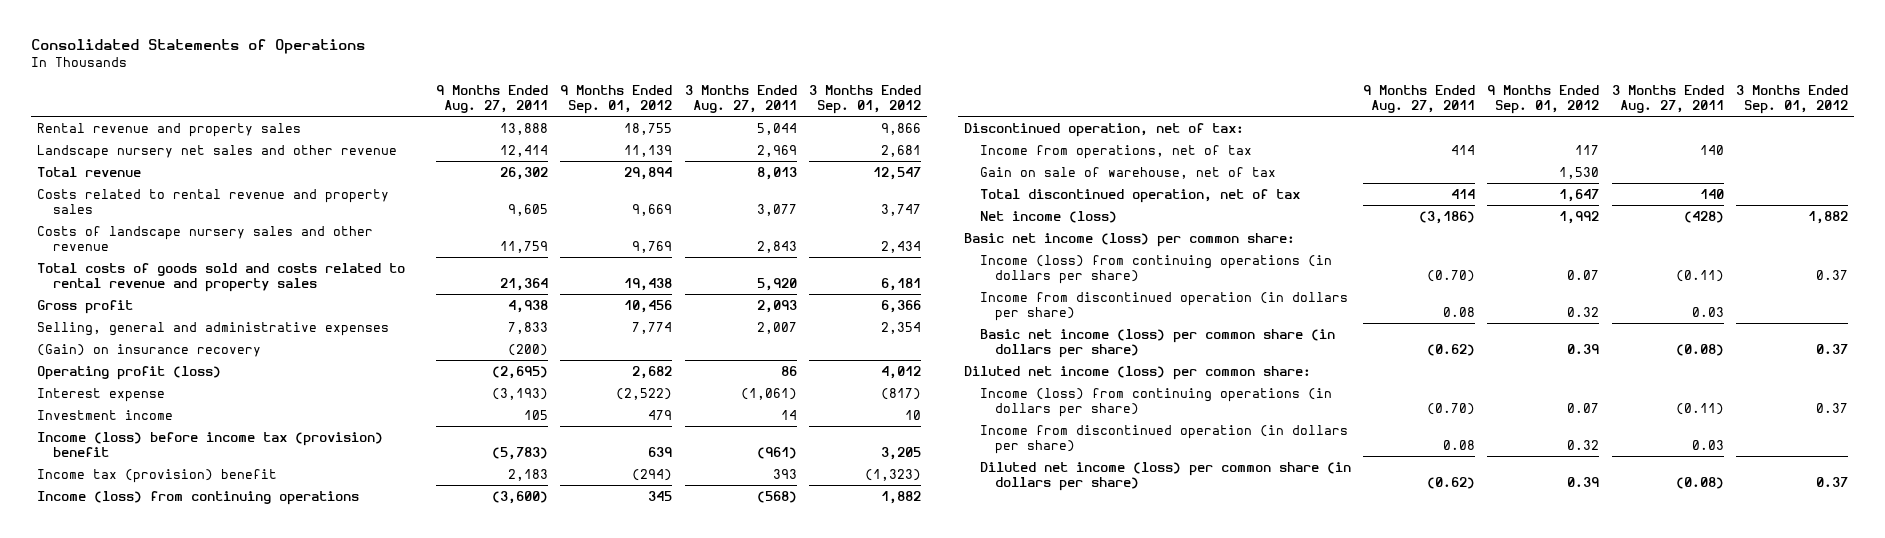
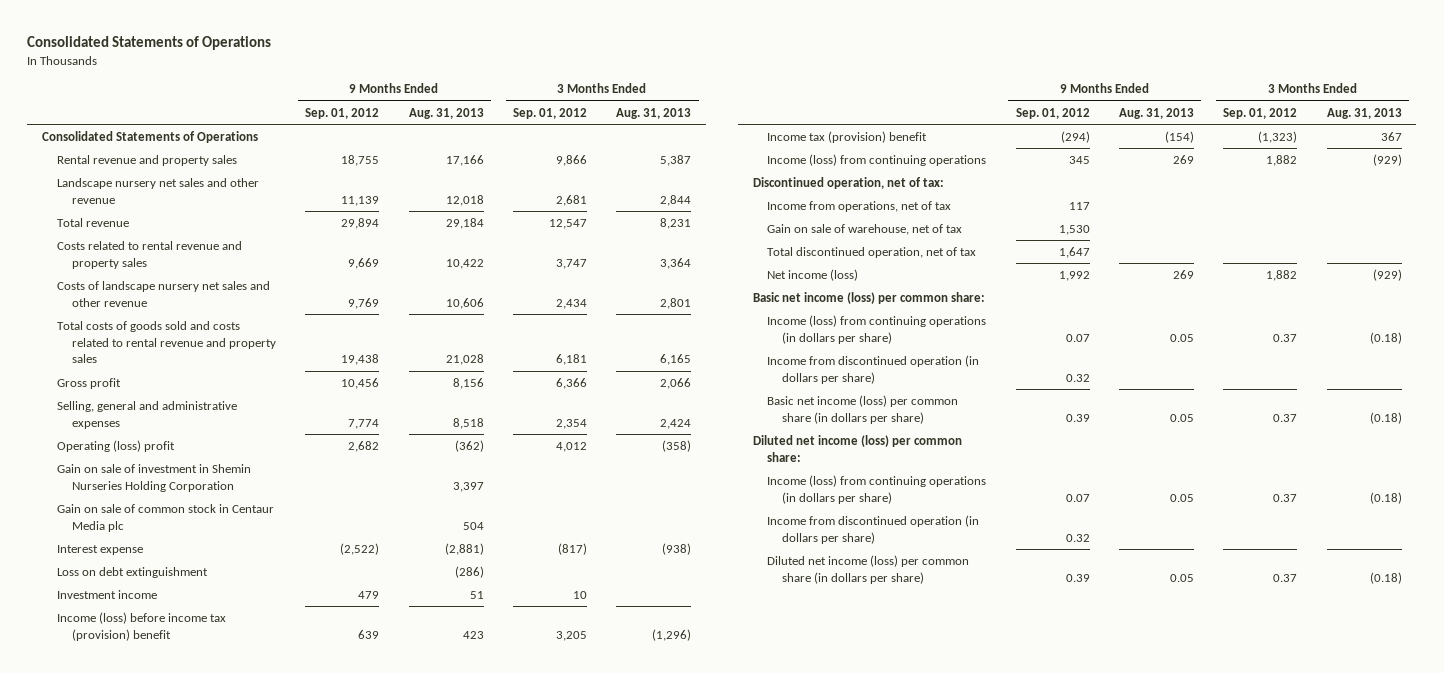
[436,84,549,114] 9 Months Ended Aug. 27, 2011 -> none
[684,84,797,114] 3 Months Ended Aug. 27, 2011 -> none
none -> [408,107,484,119] Aug. 31, 2013
none -> [616,107,692,119] Aug. 31, 2013
none -> [42,130,259,143] Consolidated Statements of Operations
[37,225,374,252] Costs of landscape nursery sales and other revenue -> [56,280,270,307] Costs of landscape nursery net sales and other revenue
[37,343,262,357] (Gain) on insurance recovery -> none
[37,365,222,380] Operating profit (loss) -> [56,439,175,452] Operating (loss) profit
none -> [56,463,251,492] Gain on sale of investment in Shemin Nurseries Holding Corporation
none -> [56,503,274,532] Gain on sale of common stock in Centaur Media plc
none -> [56,566,208,578] Loss on debt extinguishment

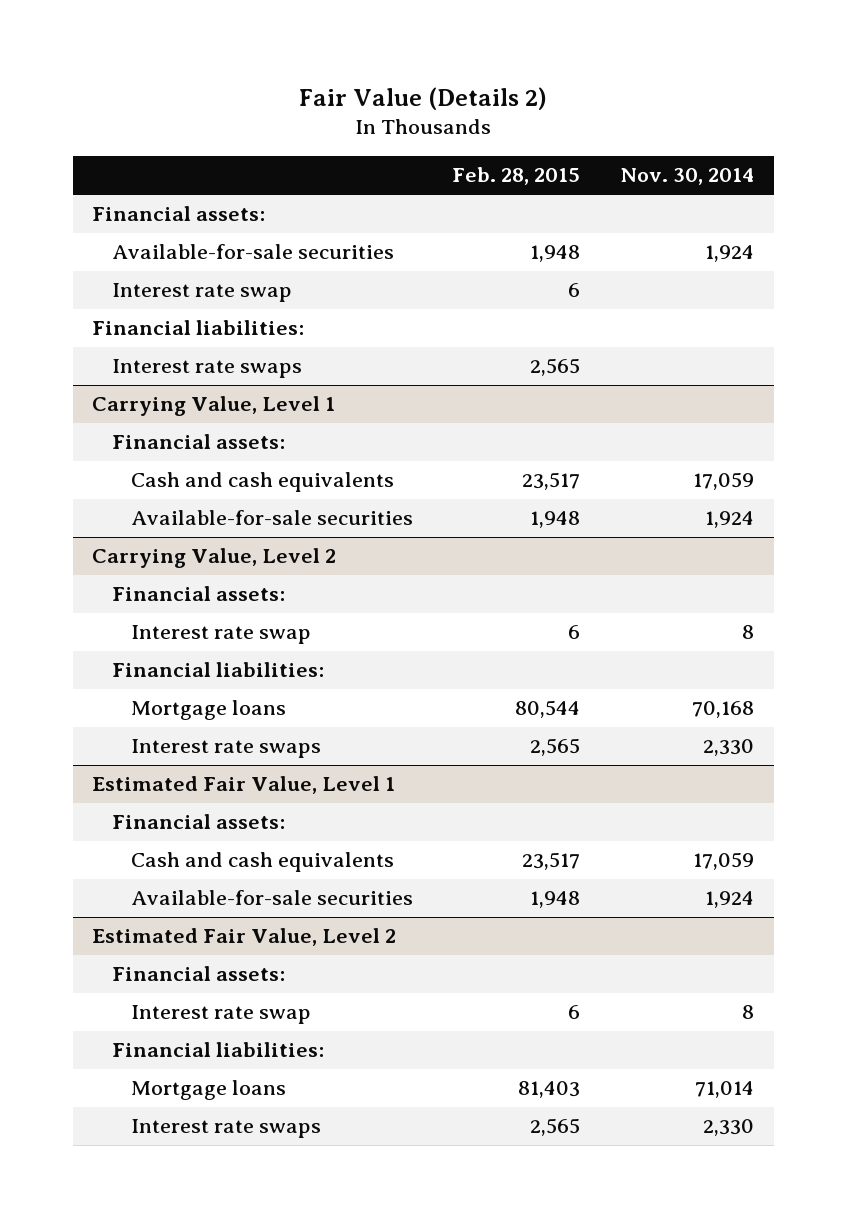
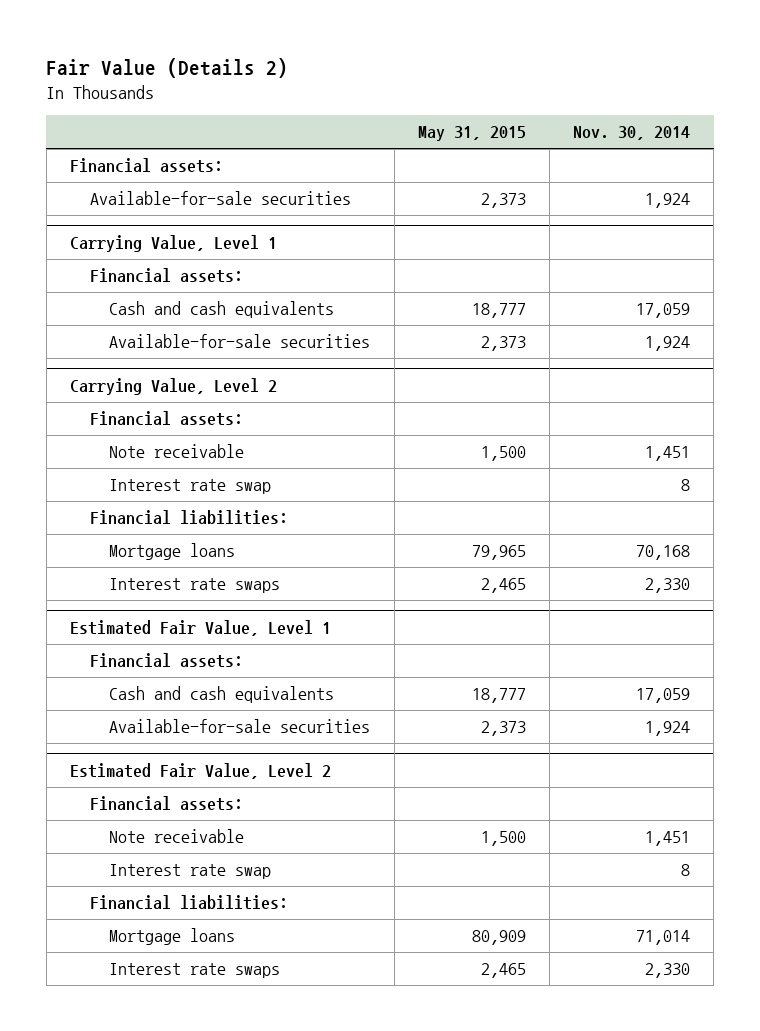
[452,167,581,186] Feb. 28, 2015 -> none
none -> [417,126,526,142] May 31, 2015
[111,283,292,303] Interest rate swap -> none
[92,320,305,336] Financial liabilities: -> none
[111,359,302,379] Interest rate swaps -> none
none -> [109,444,245,459] Note receivable
none -> [109,829,245,844] Note receivable

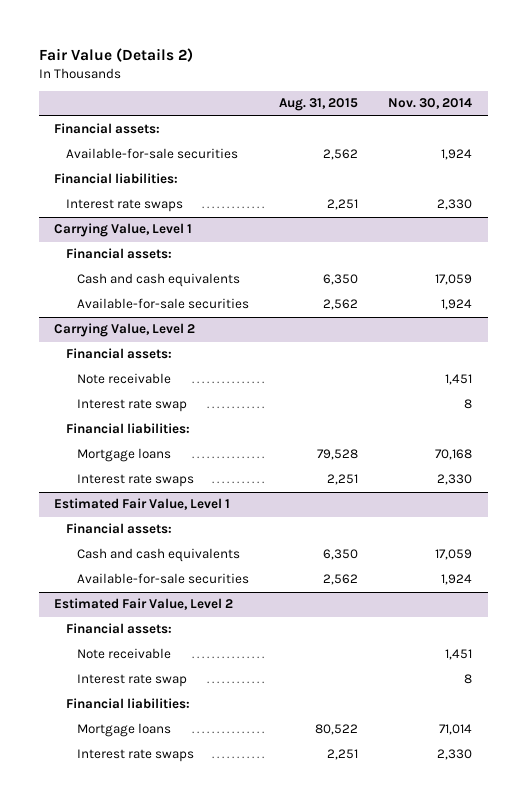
[417,126,526,142] May 31, 2015 -> none
none -> [279,98,359,112] Aug. 31, 2015
none -> [53,173,178,185] Financial liabilities:
none -> [65,199,183,213] Interest rate swaps

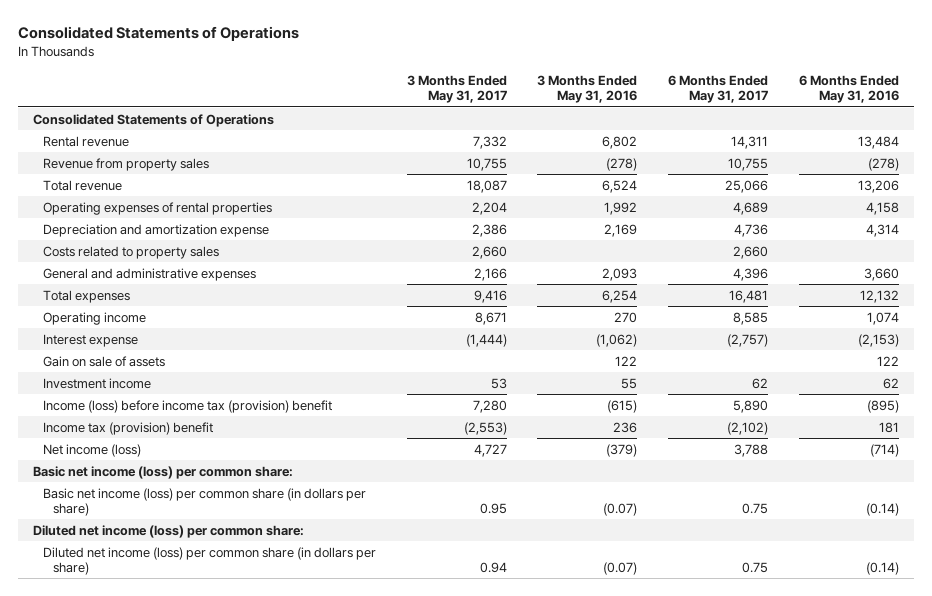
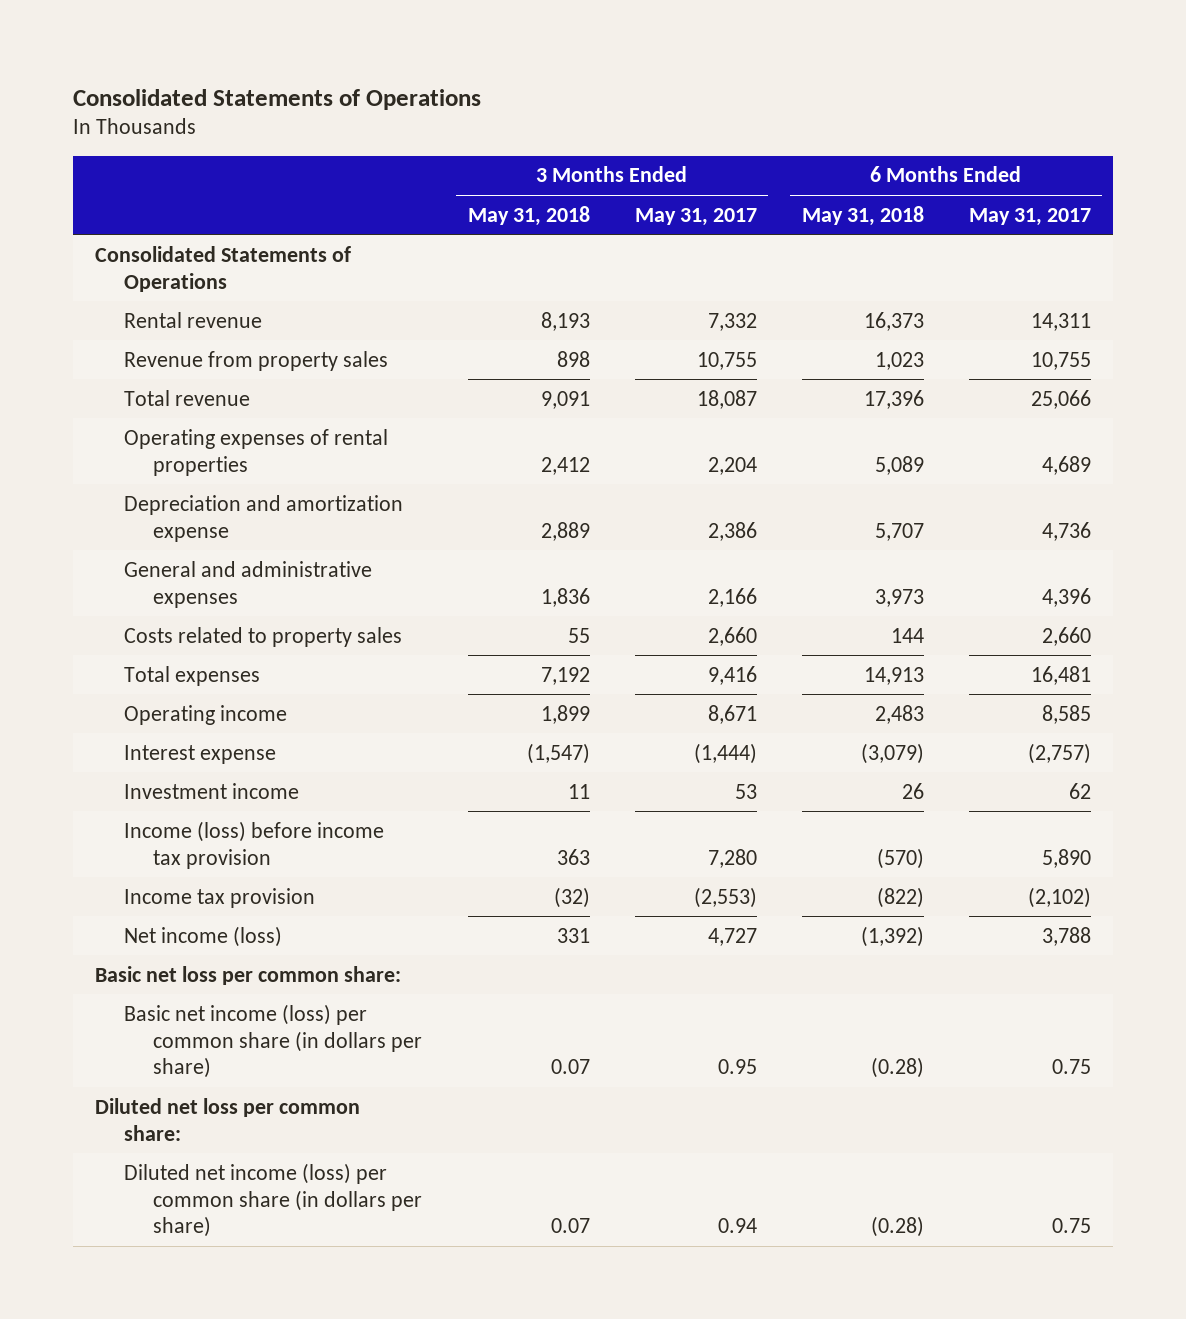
[537,75,638,104] 3 Months Ended May 31, 2016 -> none
[798,75,899,104] 6 Months Ended May 31, 2016 -> none
none -> [467,205,590,226] May 31, 2018
none -> [801,205,924,226] May 31, 2018
[43,245,220,259] Costs related to property sales -> [124,626,403,647] Costs related to property sales
[43,355,166,367] Gain on sale of assets -> none
[43,399,333,413] Income (loss) before income tax (provision) benefit -> [124,820,385,869] Income (loss) before income tax provision
[43,421,214,435] Income tax (provision) benefit -> [124,887,316,908] Income tax provision
[33,465,294,479] Basic net income (loss) per common share: -> [95,965,402,985] Basic net loss per common share:
[33,524,305,538] Diluted net income (loss) per common share: -> [95,1097,361,1141] Diluted net loss per common share:

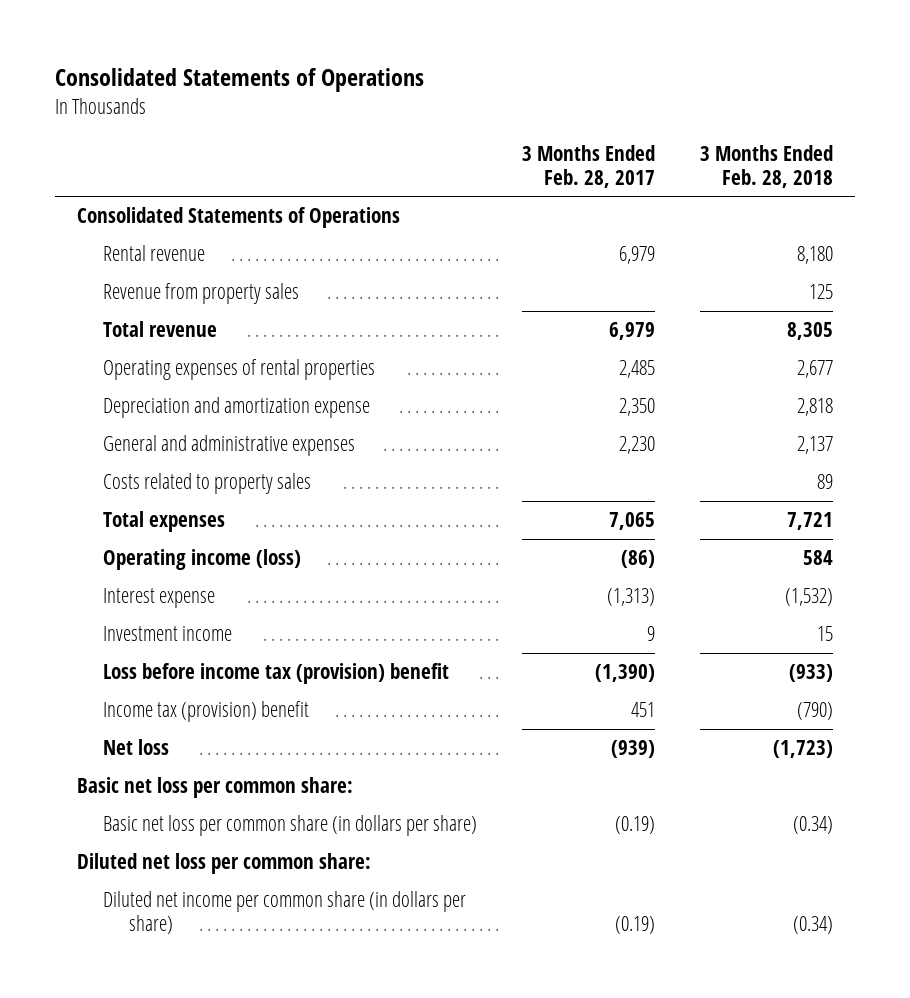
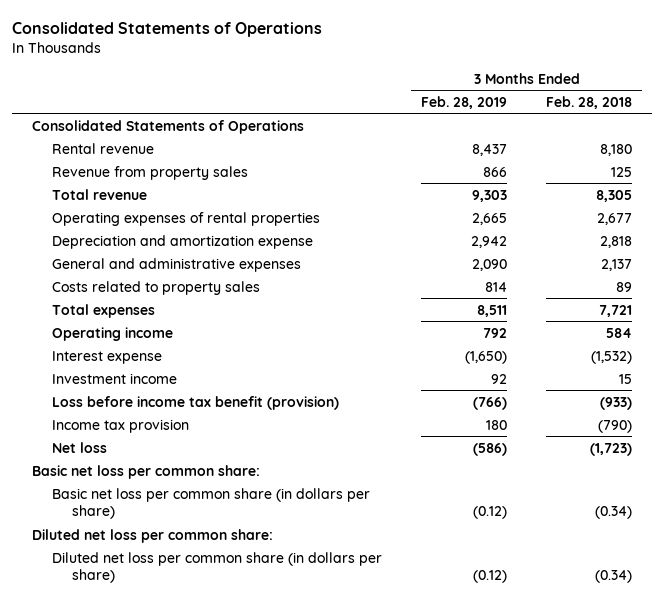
[521,144,655,188] 3 Months Ended Feb. 28, 2017 -> none
none -> [421,95,508,109] Feb. 28, 2019
[102,549,301,571] Operating income (loss) -> [51,326,173,341] Operating income
[102,663,449,685] Loss before income tax (provision) benefit -> [51,395,339,410] Loss before income tax benefit (provision)
[102,701,309,723] Income tax (provision) benefit -> [51,418,189,433] Income tax provision
[102,891,466,935] Diluted net income per common share (in dollars per share) -> [51,551,382,584] Diluted net loss per common share (in dollars per share)

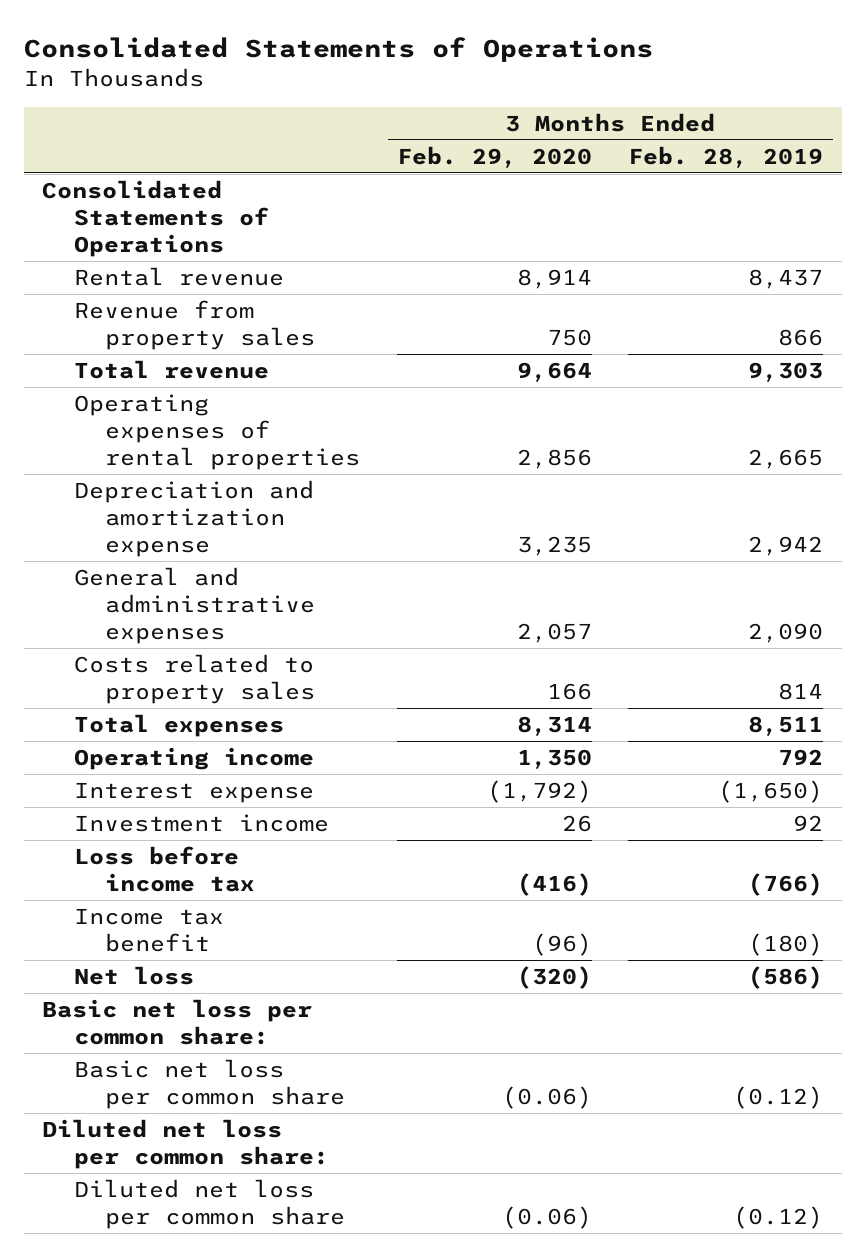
[546,95,633,109] Feb. 28, 2018 -> none
none -> [396,145,592,168] Feb. 29, 2020
[51,395,339,410] Loss before income tax benefit (provision) -> [73,845,256,893] Loss before income tax
[51,418,189,433] Income tax provision -> [73,907,224,953] Income tax benefit
[486,419,508,430] 180 -> [748,933,824,957] (180)
[51,487,370,520] Basic net loss per common share (in dollars per share) -> [73,1058,346,1110] Basic net loss per common share
[51,551,382,584] Diluted net loss per common share (in dollars per share) -> [73,1178,346,1230] Diluted net loss per common share

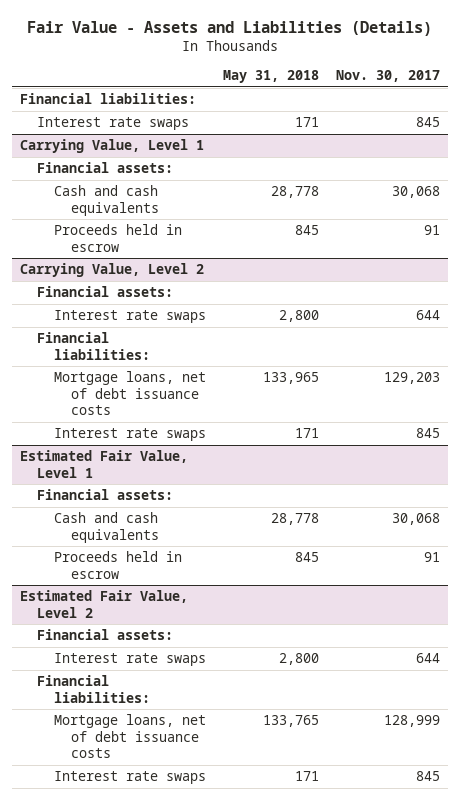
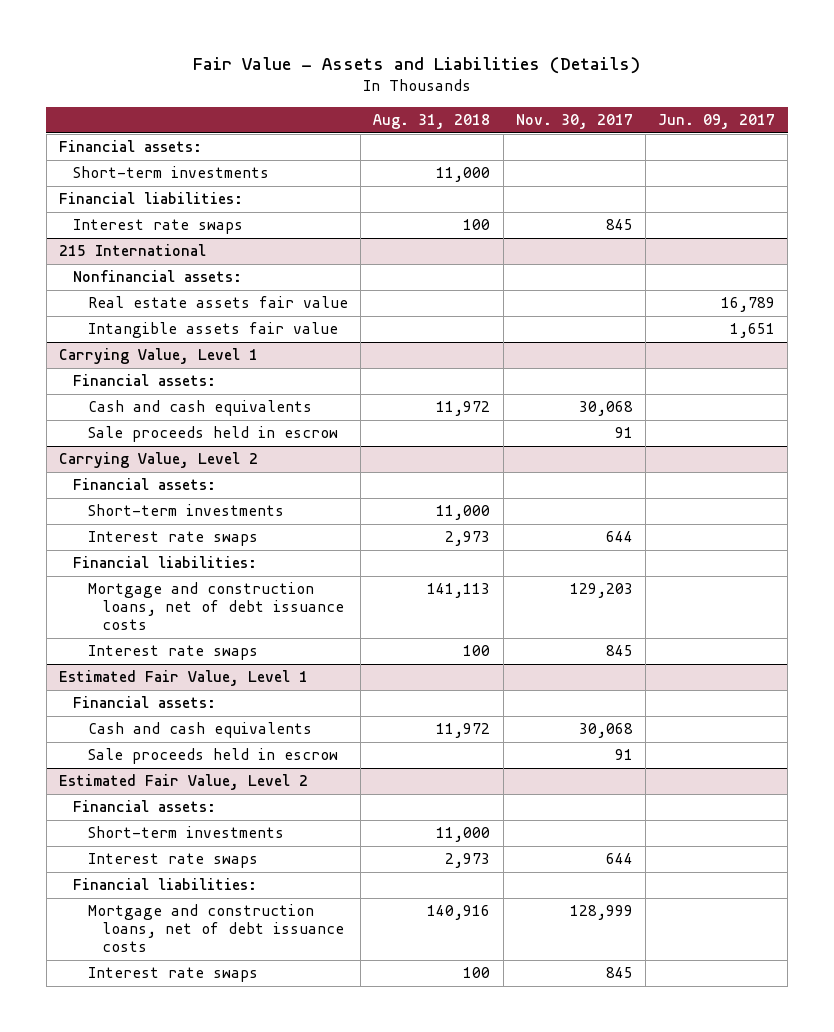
[223,70,320,84] May 31, 2018 -> none
none -> [373,114,491,130] Aug. 31, 2018
none -> [658,114,776,130] Jun. 09, 2017
none -> [59,140,203,153] Financial assets:
none -> [73,166,270,179] Short-term investments
none -> [59,244,207,257] 215 International
none -> [73,270,243,283] Nonfinancial assets:
none -> [87,296,348,309] Real estate assets fair value
none -> [87,322,338,339] Intangible assets fair value
[54,224,183,252] Proceeds held in escrow -> [87,426,338,443] Sale proceeds held in escrow
none -> [87,504,284,517] Short-term investments
[54,371,207,416] Mortgage loans, net of debt issuance costs -> [87,582,345,631] Mortgage and construction loans, net of debt issuance costs
[54,551,183,579] Proceeds held in escrow -> [87,748,338,765] Sale proceeds held in escrow
none -> [87,826,284,839] Short-term investments
[54,714,207,759] Mortgage loans, net of debt issuance costs -> [87,904,345,953] Mortgage and construction loans, net of debt issuance costs

